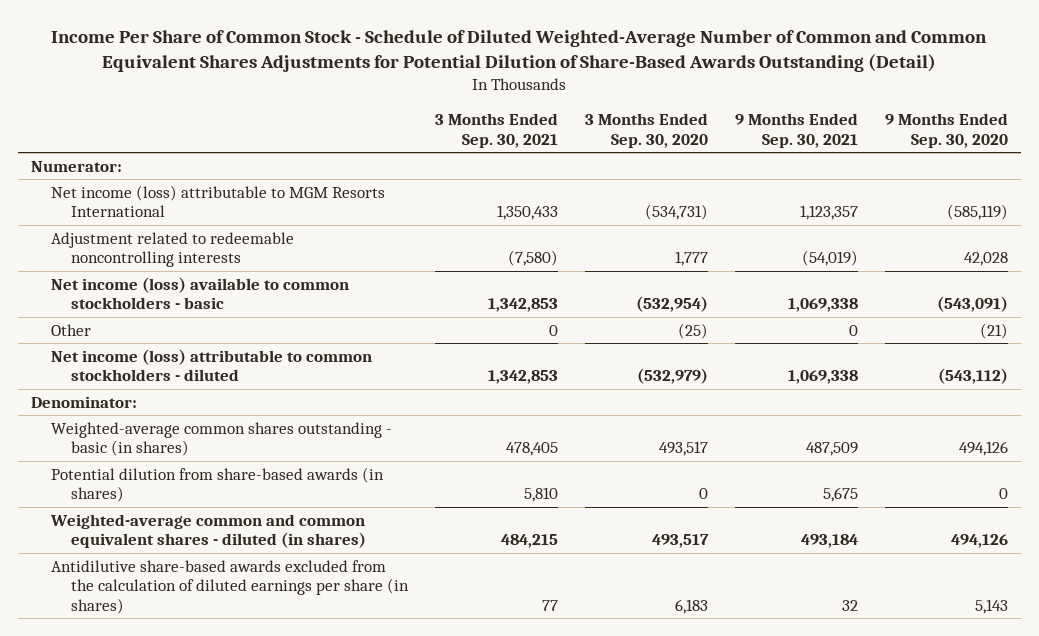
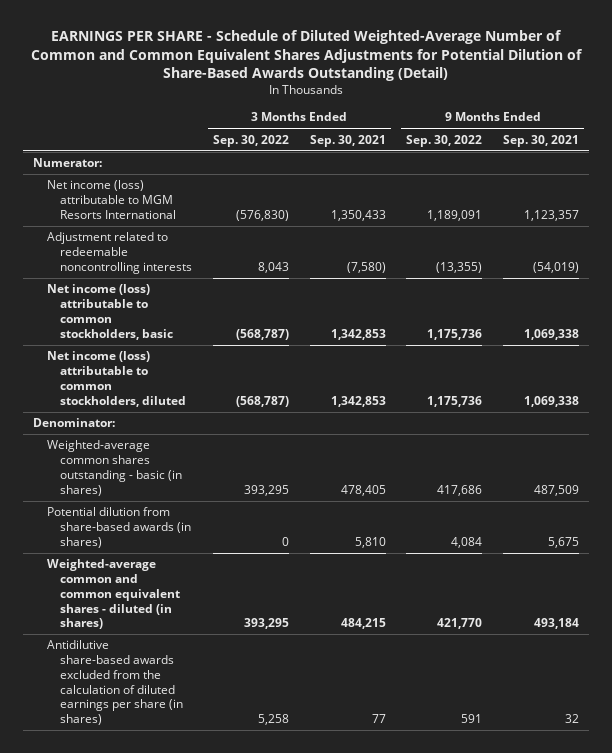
[51,29,988,73] Income Per Share of Common Stock - Schedule of Diluted Weighted-Average Number of Common and Common Equivalent Shares Adjustments for Potential Dilution of Share-Based Awards Outstanding (Detail) -> [30,30,583,81] EARNINGS PER SHARE - Schedule of Diluted Weighted-Average Number of Common and Common Equivalent Shares Adjustments for Potential Dilution of Share-Based Awards Outstanding (Detail)
[585,113,709,148] 3 Months Ended Sep. 30, 2020 -> none
[884,113,1008,148] 9 Months Ended Sep. 30, 2020 -> none
none -> [212,134,289,147] Sep. 30, 2022
none -> [406,134,483,147] Sep. 30, 2022
[51,323,92,336] Other -> none
[51,276,350,310] Net income (loss) available to common stockholders - basic -> [46,284,174,340] Net income (loss) attributable to common stockholders, basic
[51,348,373,382] Net income (loss) attributable to common stockholders - diluted -> [46,351,187,407] Net income (loss) attributable to common stockholders, diluted

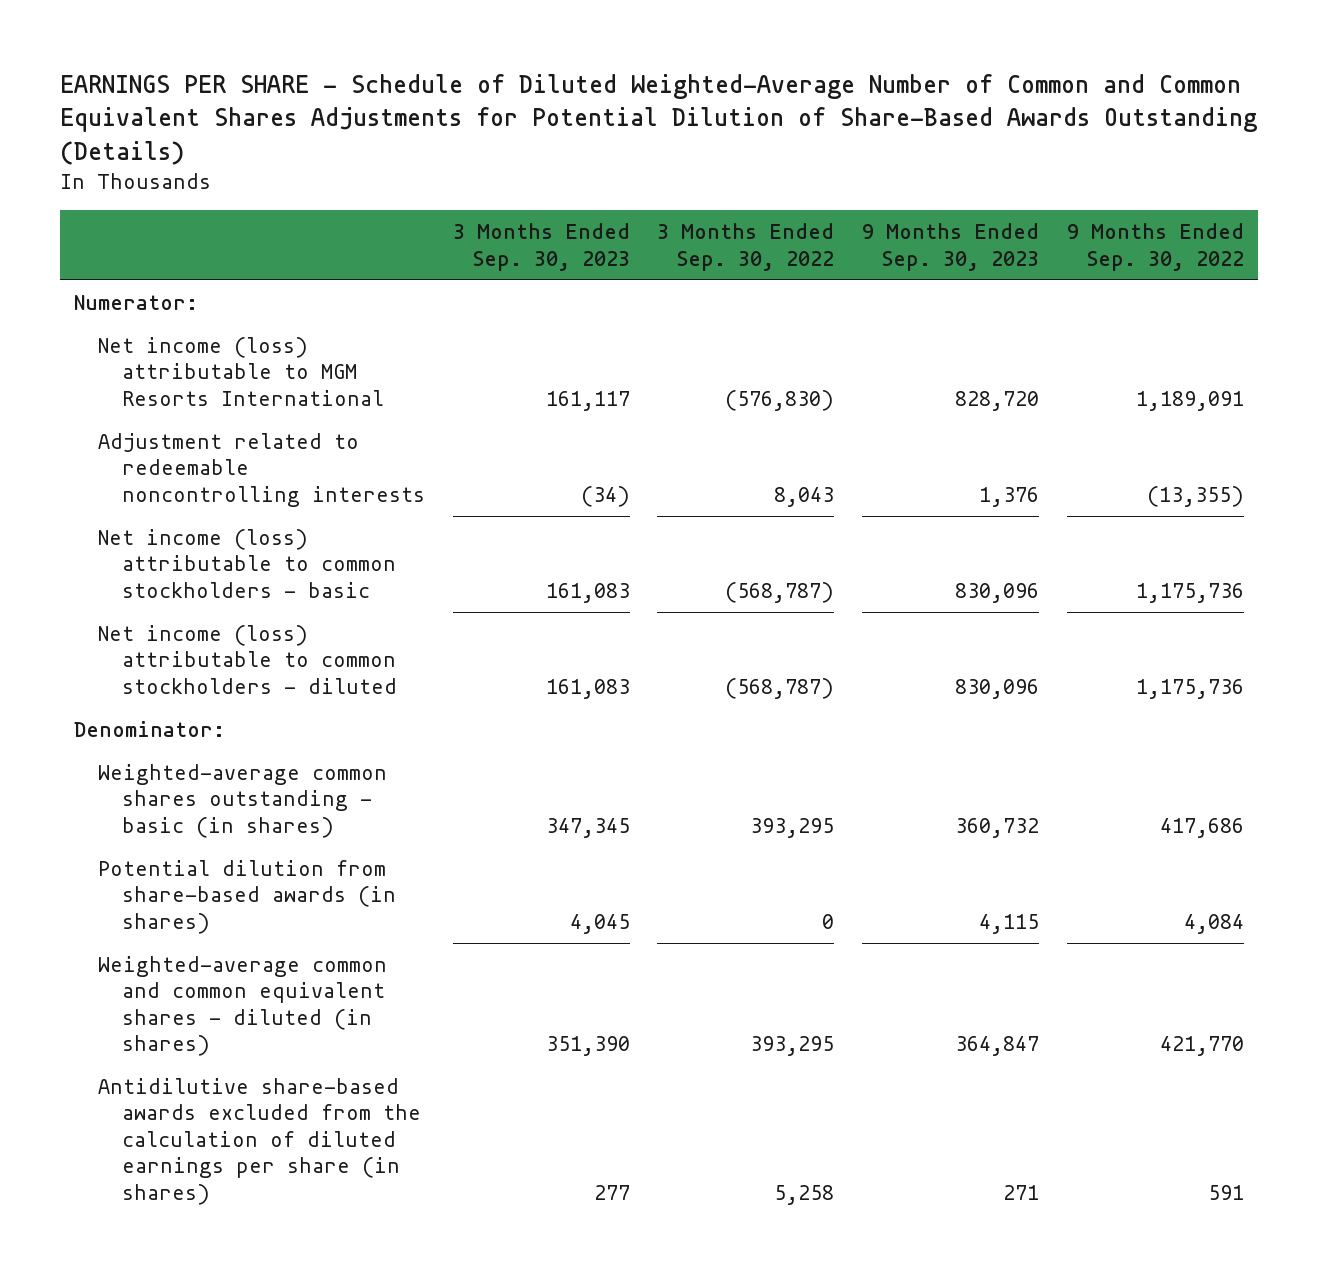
[30,30,583,81] EARNINGS PER SHARE - Schedule of Diluted Weighted-Average Number of Common and Common Equivalent Shares Adjustments for Potential Dilution of Share-Based Awards Outstanding (Detail) -> [59,74,1257,165] EARNINGS PER SHARE - Schedule of Diluted Weighted-Average Number of Common and Common Equivalent Shares Adjustments for Potential Dilution of Share-Based Awards Outstanding (Details)
[309,134,386,147] Sep. 30, 2021 -> none
[502,134,579,147] Sep. 30, 2021 -> none
none -> [452,223,630,271] 3 Months Ended Sep. 30, 2023
none -> [862,223,1040,271] 9 Months Ended Sep. 30, 2023
[46,284,174,340] Net income (loss) attributable to common stockholders, basic -> [97,528,396,598] Net income (loss) attributable to common stockholders - basic
[46,351,187,407] Net income (loss) attributable to common stockholders, diluted -> [97,624,397,694] Net income (loss) attributable to common stockholders - diluted

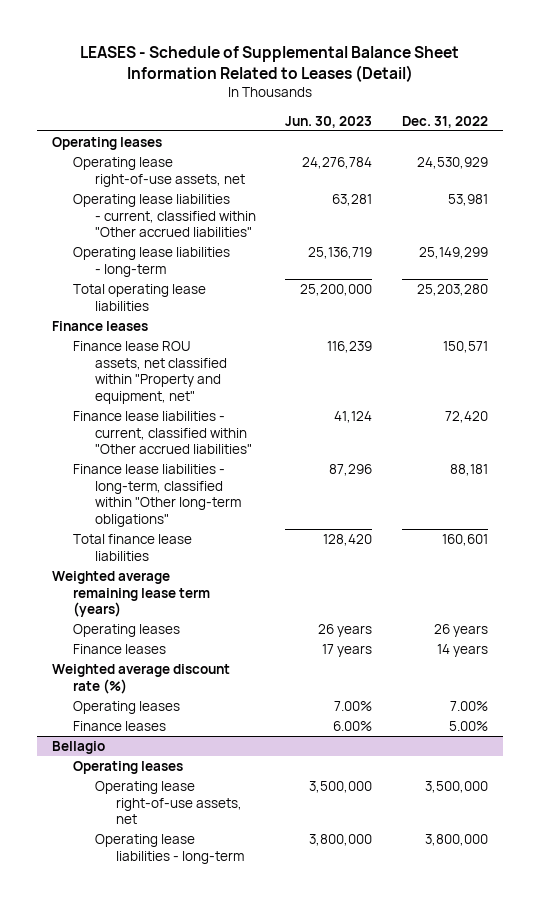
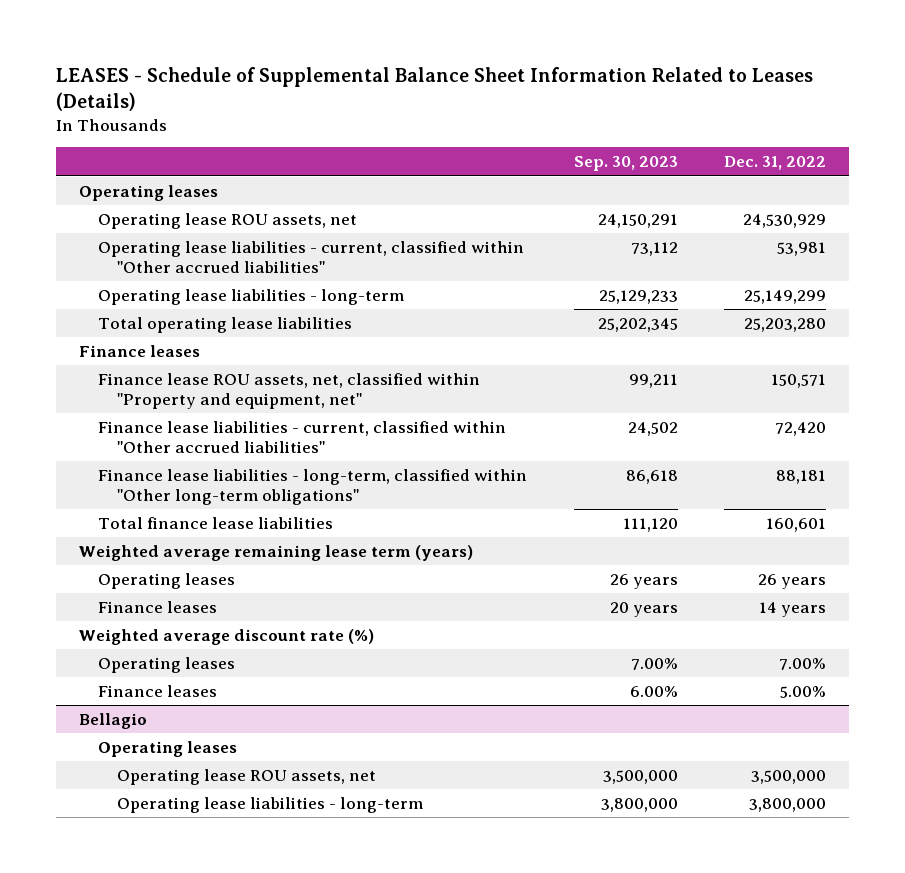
[80,45,460,82] LEASES - Schedule of Supplemental Balance Sheet Information Related to Leases (Detail) -> [55,66,813,111] LEASES - Schedule of Supplemental Balance Sheet Information Related to Leases (Details)
[285,115,373,128] Jun. 30, 2023 -> none
none -> [573,156,678,172] Sep. 30, 2023
[73,157,245,187] Operating lease right-of-use assets, net -> [97,212,357,229] Operating lease ROU assets, net
[73,341,227,404] Finance lease ROU assets, net classified within "Property and equipment, net" -> [97,372,480,409] Finance lease ROU assets, net, classified within "Property and equipment, net"
[94,781,243,825] Operating lease right-of-use assets, net -> [116,768,376,785] Operating lease ROU assets, net

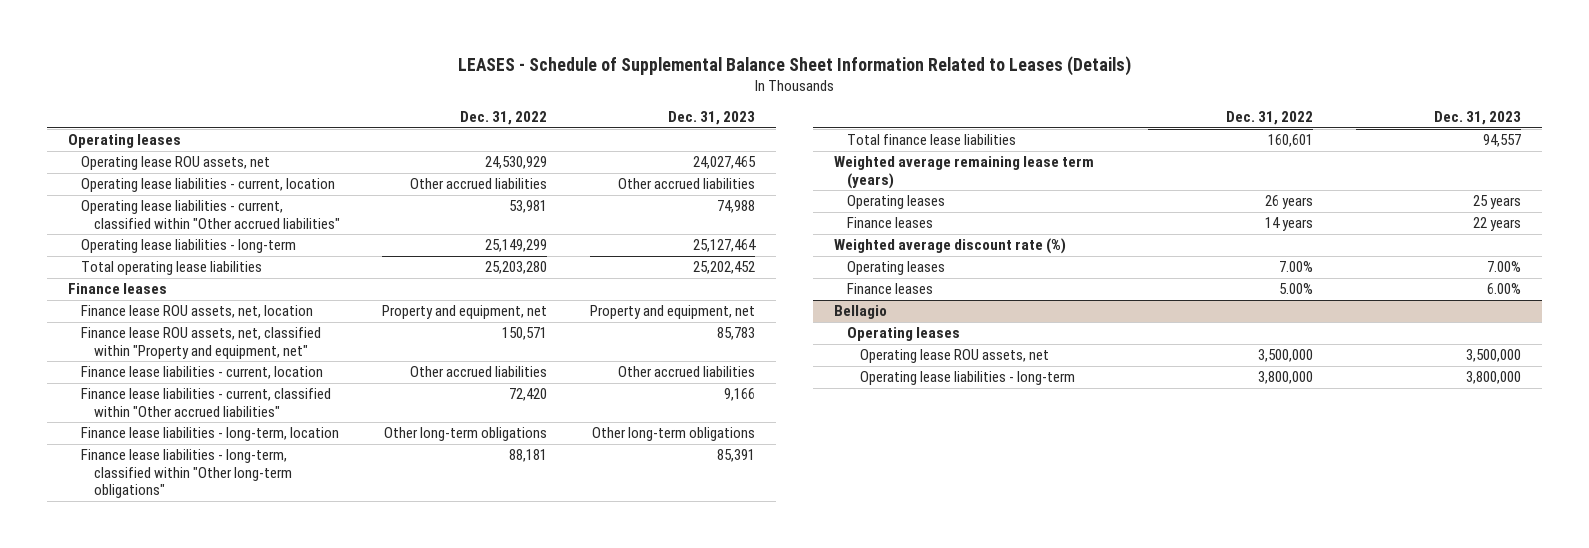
[573,156,678,172] Sep. 30, 2023 -> none
none -> [667,111,755,126] Dec. 31, 2023
none -> [81,178,336,193] Operating lease liabilities - current, location
none -> [81,305,314,319] Finance lease ROU assets, net, location
none -> [81,366,324,380] Finance lease liabilities - current, location
none -> [81,427,340,442] Finance lease liabilities - long-term, location

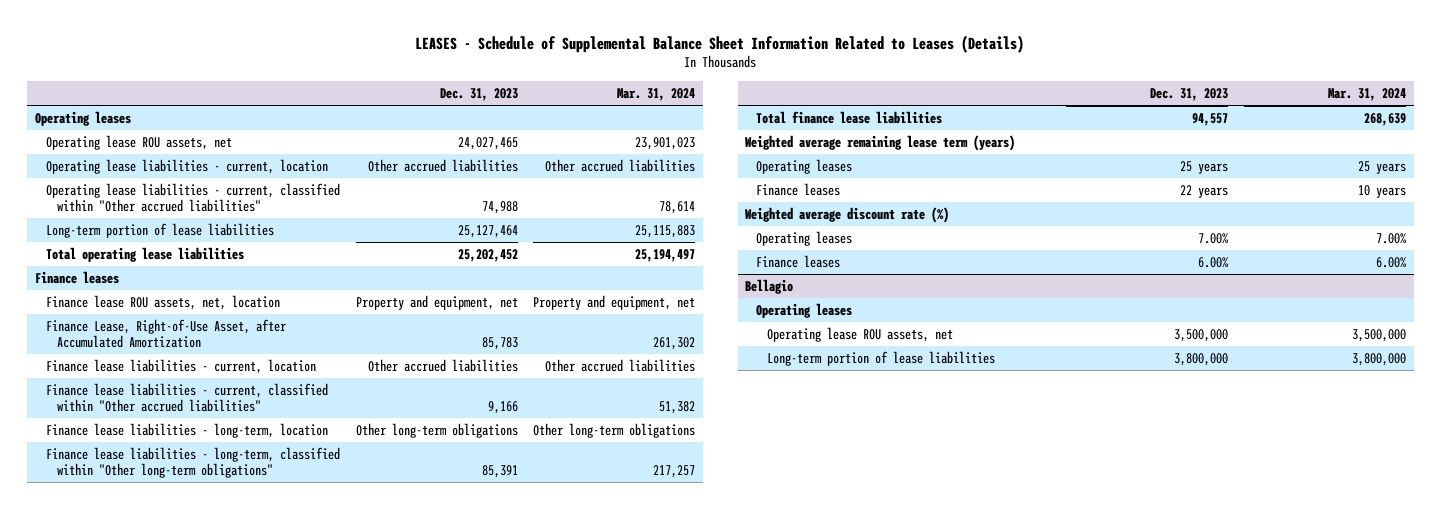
[460,111,548,126] Dec. 31, 2022 -> none
none -> [617,88,696,102] Mar. 31, 2024
[81,239,297,254] Operating lease liabilities - long-term -> [45,222,274,238] Long-term portion of lease liabilities
[81,327,322,359] Finance lease ROU assets, net, classified within "Property and equipment, net" -> [45,318,286,349] Finance Lease, Right-of-Use Asset, after Accumulated Amortization
[859,371,1075,386] Operating lease liabilities - long-term -> [767,350,996,366] Long-term portion of lease liabilities

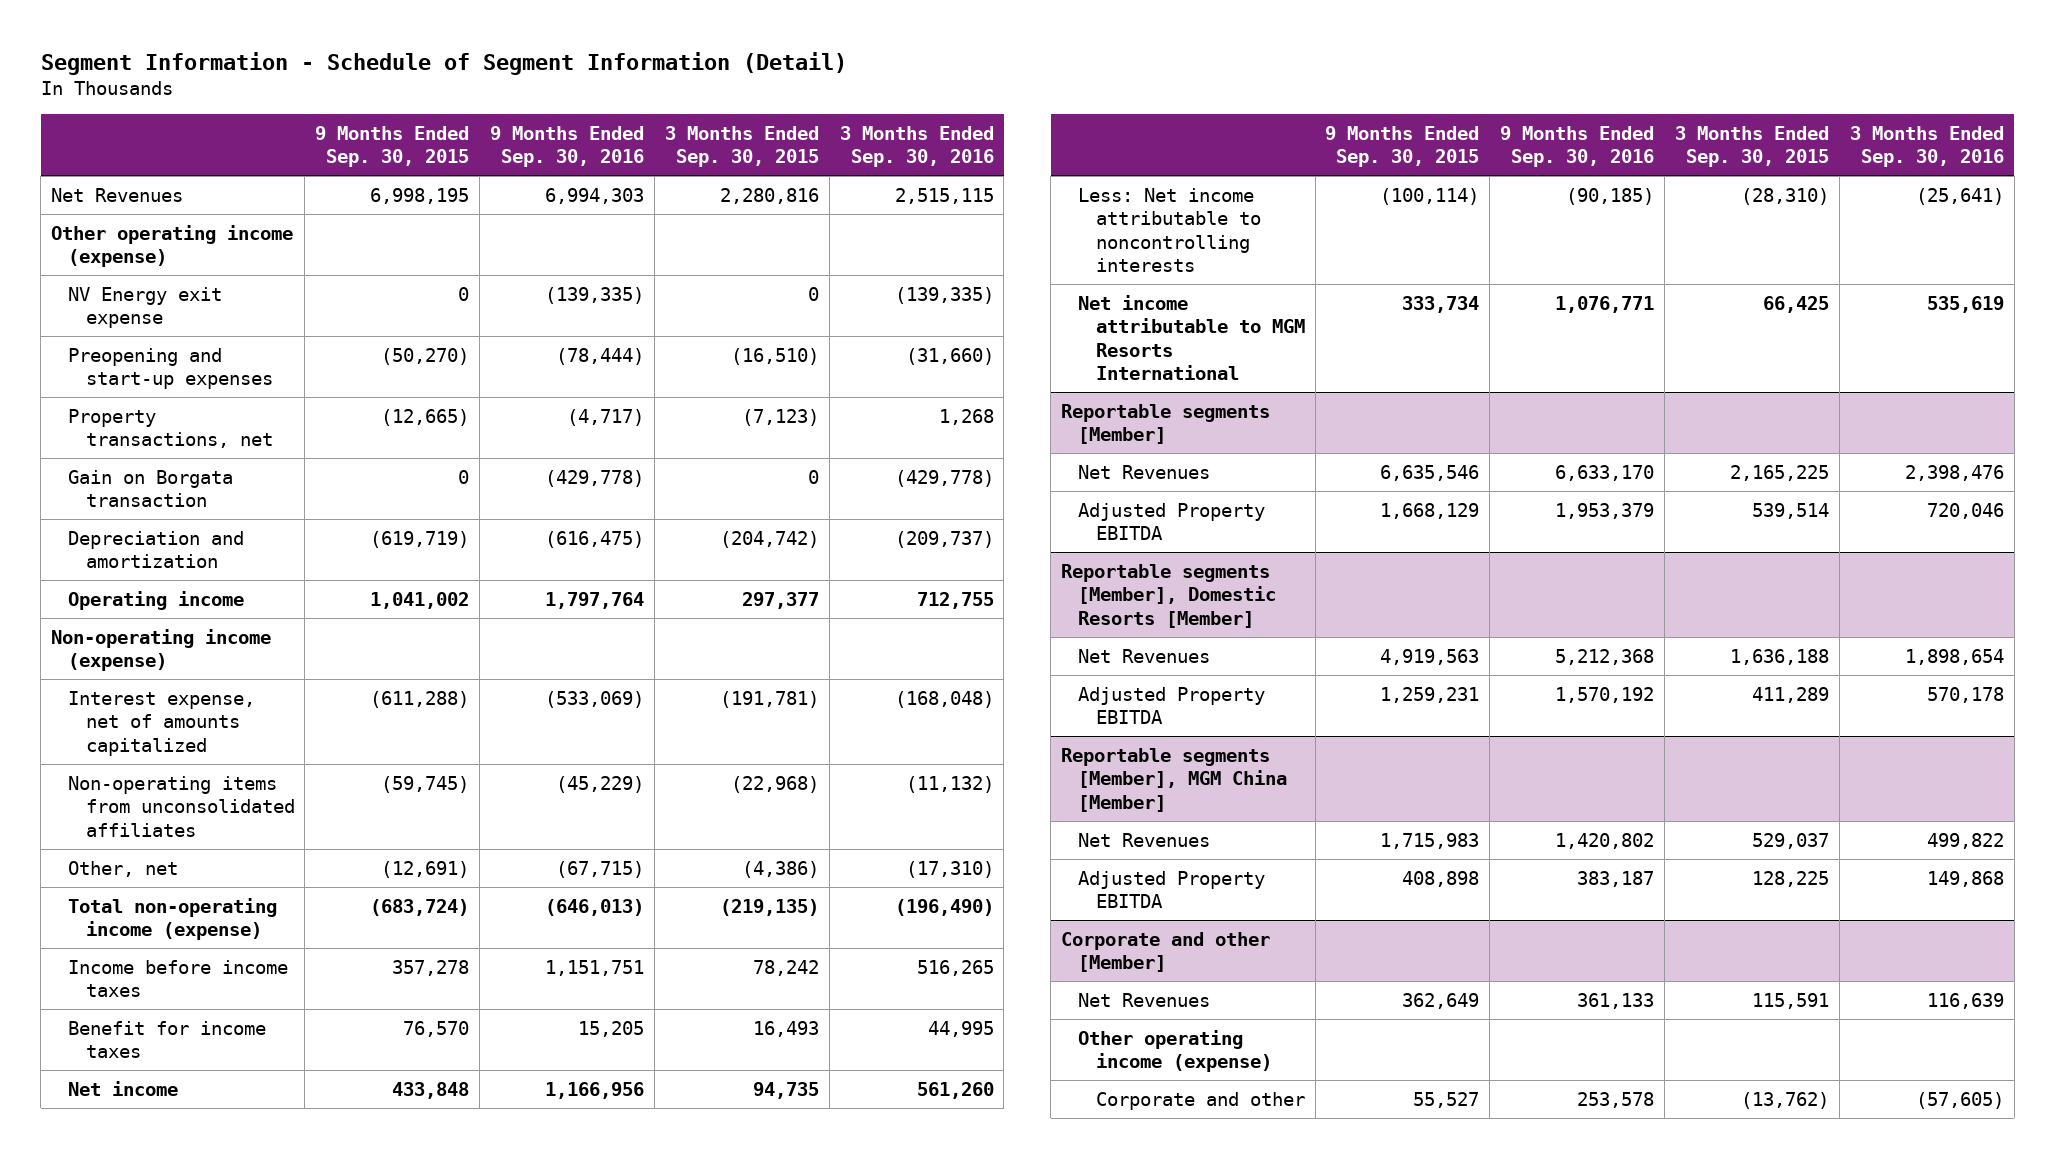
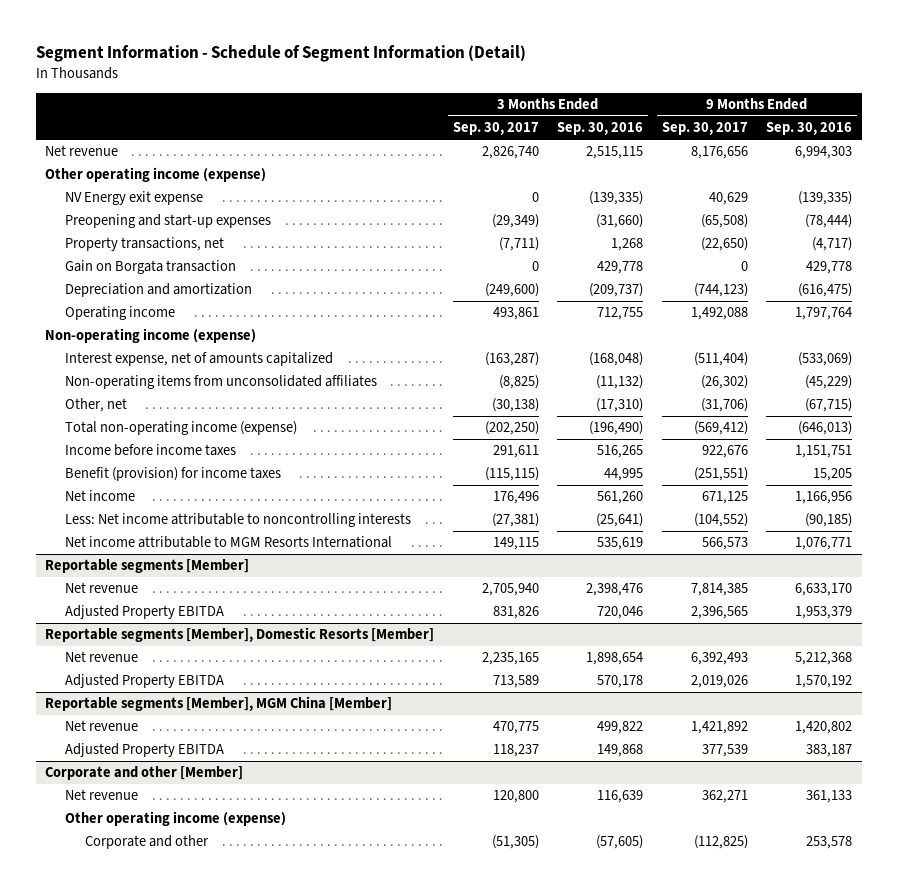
[315,125,470,168] 9 Months Ended Sep. 30, 2015 -> none
[664,125,819,168] 3 Months Ended Sep. 30, 2015 -> none
none -> [452,122,539,136] Sep. 30, 2017
none -> [661,122,748,136] Sep. 30, 2017
[51,187,184,202] Net Revenues -> [44,145,118,157] Net revenue
[545,469,645,487] (429,778) -> [806,261,853,275] 429,778
[894,469,994,487] (429,778) -> [597,261,644,275] 429,778
[68,1020,267,1059] Benefit for income taxes -> [64,467,281,482] Benefit (provision) for income taxes
[1078,464,1211,479] Net Revenues -> [64,582,138,594] Net revenue
[1078,648,1211,663] Net Revenues -> [64,651,138,663] Net revenue
[1078,832,1211,847] Net Revenues -> [64,720,138,732] Net revenue
[1078,992,1211,1007] Net Revenues -> [64,789,138,801] Net revenue

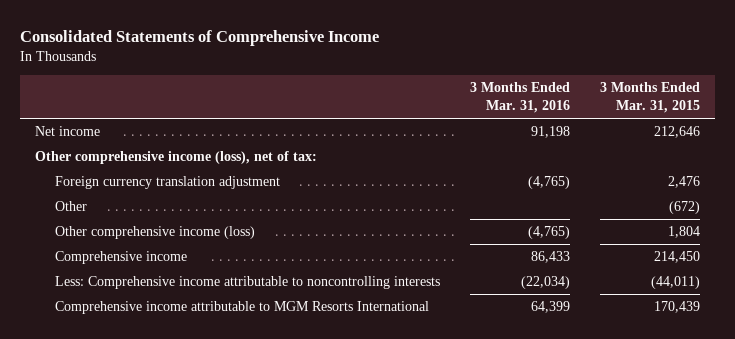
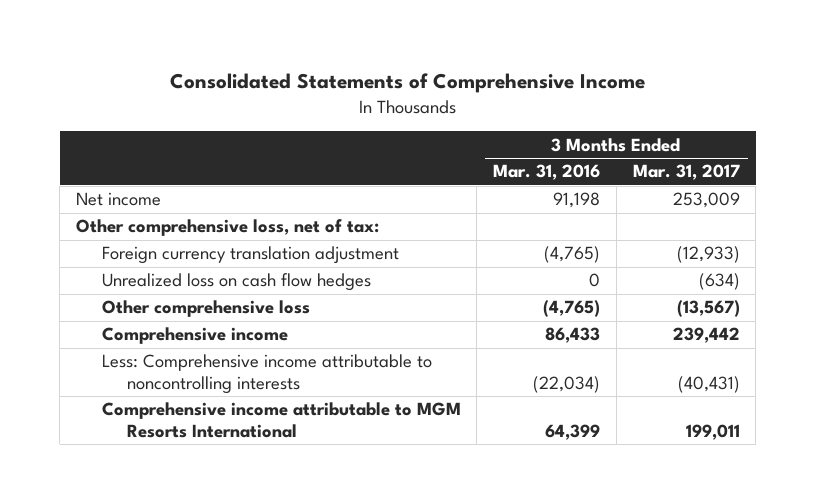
[599,82,700,114] 3 Months Ended Mar. 31, 2015 -> none
none -> [632,164,740,181] Mar. 31, 2017
[34,151,317,165] Other comprehensive income (loss), net of tax: -> [76,219,380,237] Other comprehensive loss, net of tax:
[54,201,87,212] Other -> none
none -> [101,273,371,292] Unrealized loss on cash flow hedges
[54,226,255,240] Other comprehensive income (loss) -> [101,300,310,318] Other comprehensive loss

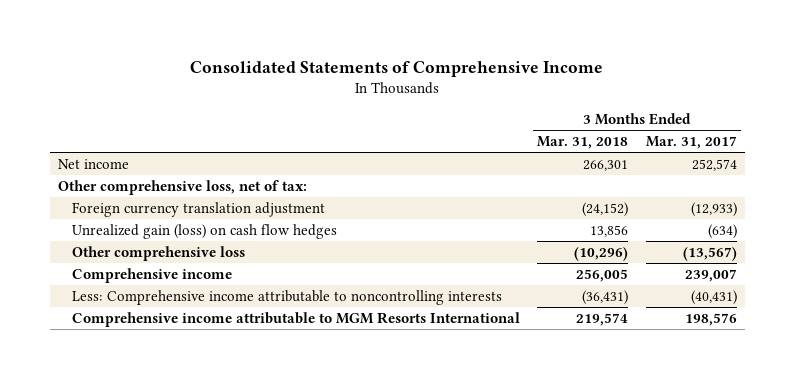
[493,164,601,181] Mar. 31, 2016 -> none
none -> [537,136,629,150] Mar. 31, 2018
[672,192,740,209] 253,009 -> [691,158,737,171] 252,574
[101,273,371,292] Unrealized loss on cash flow hedges -> [71,223,337,239] Unrealized gain (loss) on cash flow hedges
[672,327,740,344] 239,442 -> [684,268,737,282] 239,007
[685,423,740,440] 199,011 -> [684,312,737,326] 198,576

